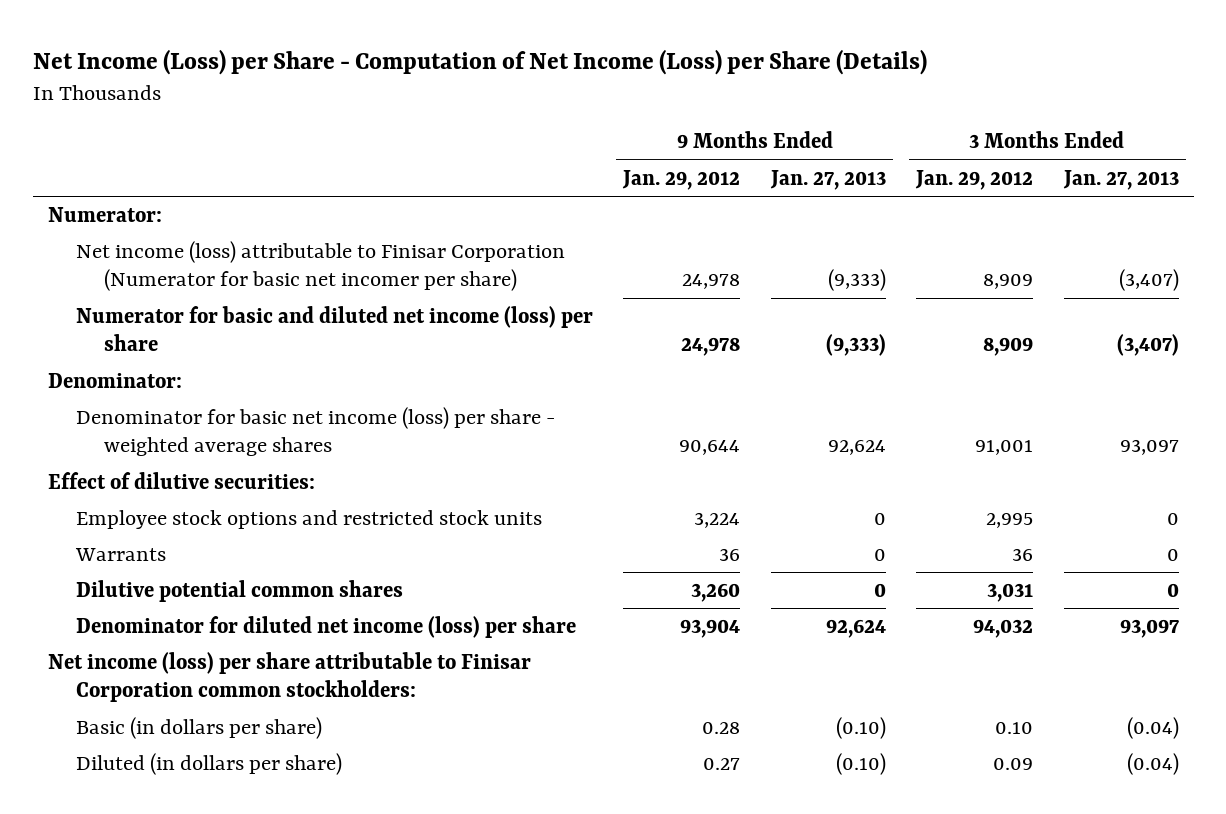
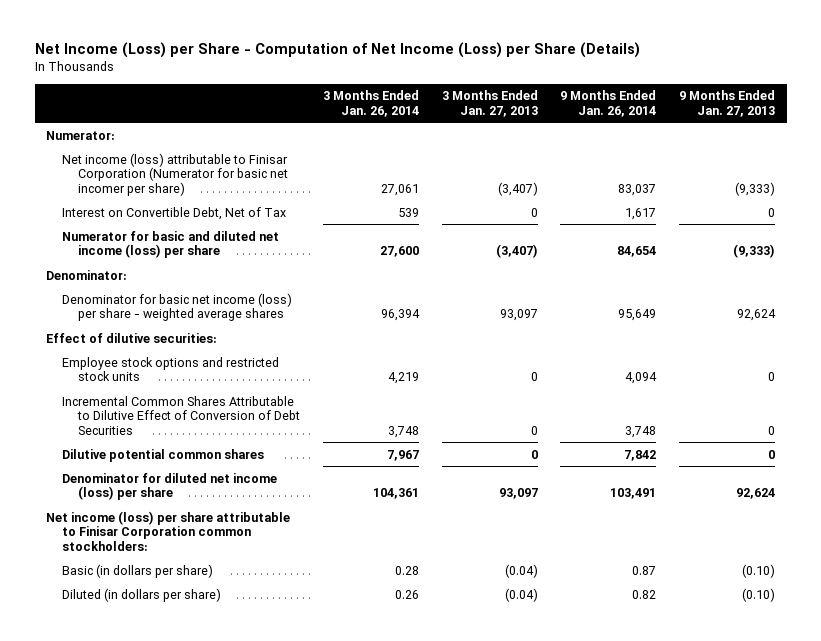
[622,169,741,190] Jan. 29, 2012 -> none
[915,169,1034,190] Jan. 29, 2012 -> none
none -> [322,90,419,117] 3 Months Ended Jan. 26, 2014
none -> [560,90,657,117] 9 Months Ended Jan. 26, 2014
none -> [62,206,287,220] Interest on Convertible Debt, Net of Tax
[74,547,166,561] Warrants -> none
none -> [62,395,301,435] Incremental Common Shares Attributable to Dilutive Effect of Conversion of Debt Securities

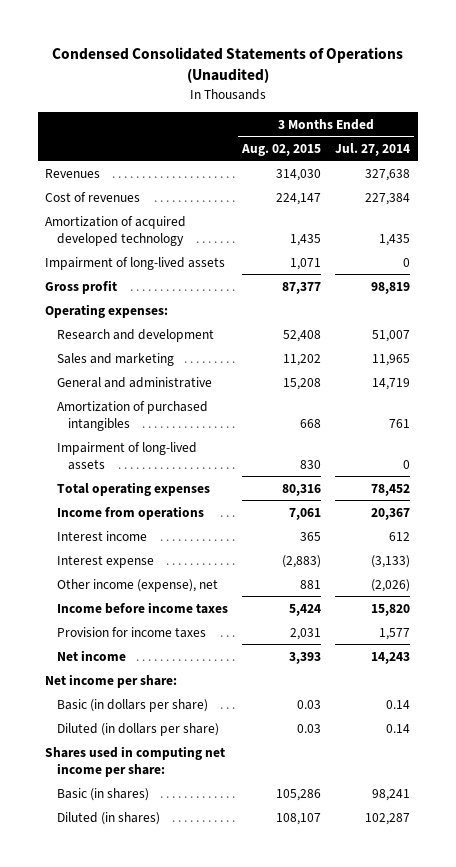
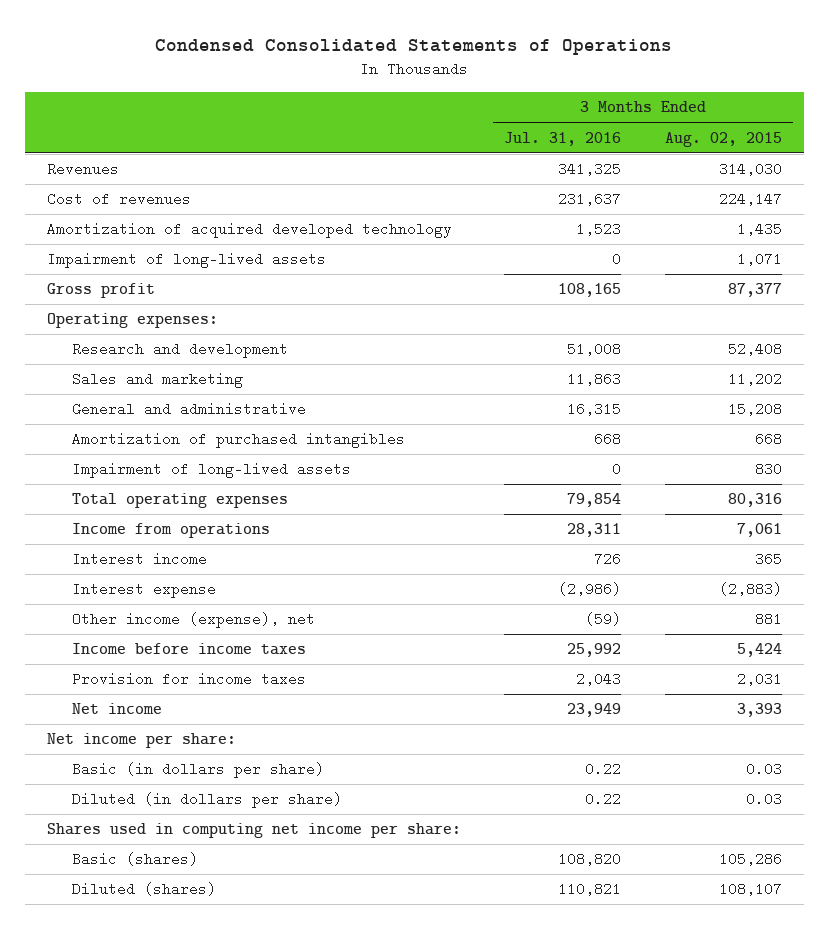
[51,47,403,84] Condensed Consolidated Statements of Operations (Unaudited) -> [155,39,673,56] Condensed Consolidated Statements of Operations
[335,142,411,156] Jul. 27, 2014 -> none
none -> [504,131,622,146] Jul. 31, 2016
[56,787,149,801] Basic (in shares) -> [71,852,198,867] Basic (shares)
[56,811,160,825] Diluted (in shares) -> [71,882,216,897] Diluted (shares)

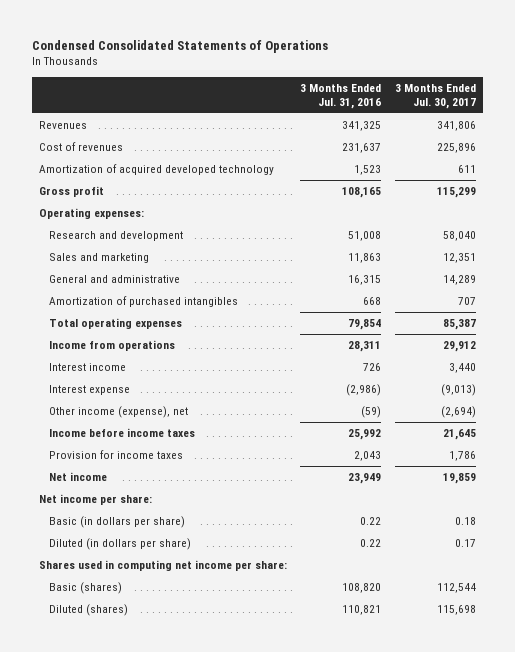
[664,131,782,147] Aug. 02, 2015 -> none
none -> [394,83,476,109] 3 Months Ended Jul. 30, 2017
[46,252,326,269] Impairment of long-lived assets -> none
[71,462,351,479] Impairment of long-lived assets -> none

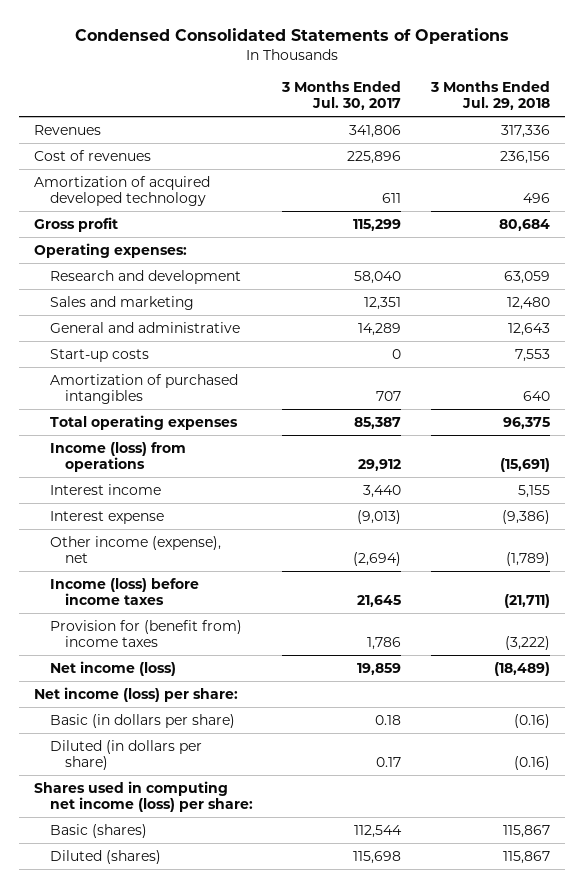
[300,83,382,109] 3 Months Ended Jul. 31, 2016 -> none
none -> [430,80,551,111] 3 Months Ended Jul. 29, 2018
none -> [49,348,149,362] Start-up costs
[48,339,175,351] Income from operations -> [49,441,186,473] Income (loss) from operations
[48,427,195,437] Income before income taxes -> [49,577,199,606] Income (loss) before income taxes
[48,449,183,459] Provision for income taxes -> [49,619,242,648] Provision for (benefit from) income taxes
[48,471,107,481] Net income -> [49,660,176,676] Net income (loss)
[38,493,152,505] Net income per share: -> [33,686,238,702] Net income (loss) per share:
[38,559,287,571] Shares used in computing net income per share: -> [33,780,253,813] Shares used in computing net income (loss) per share:

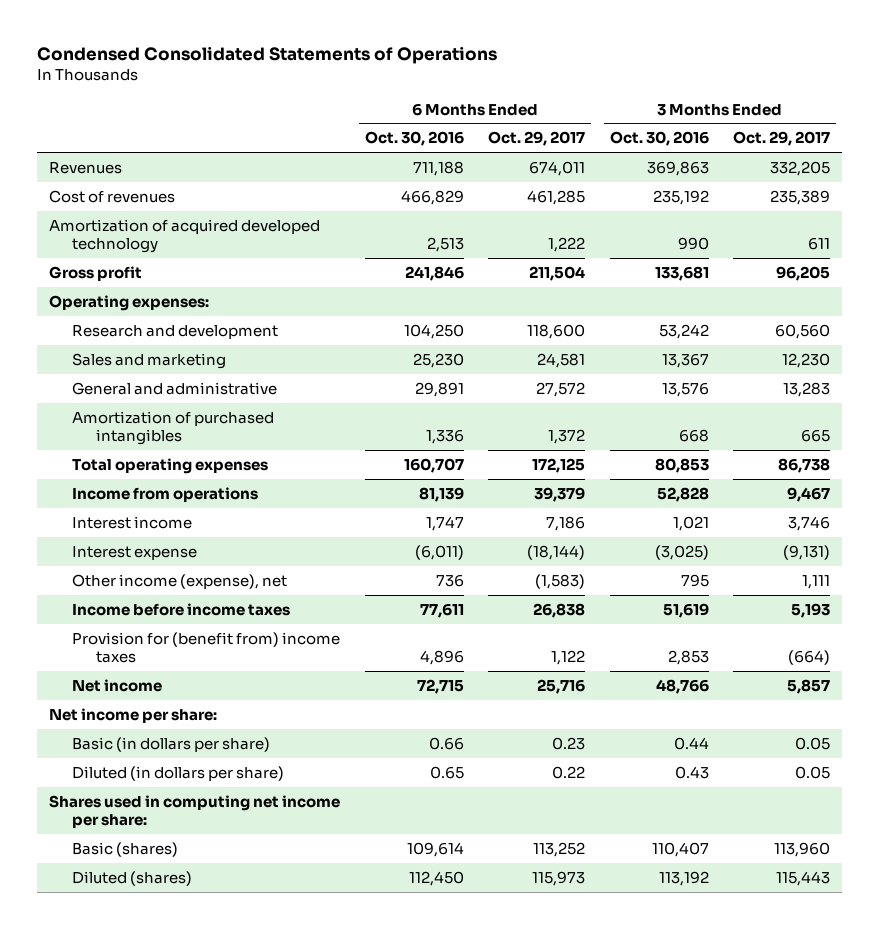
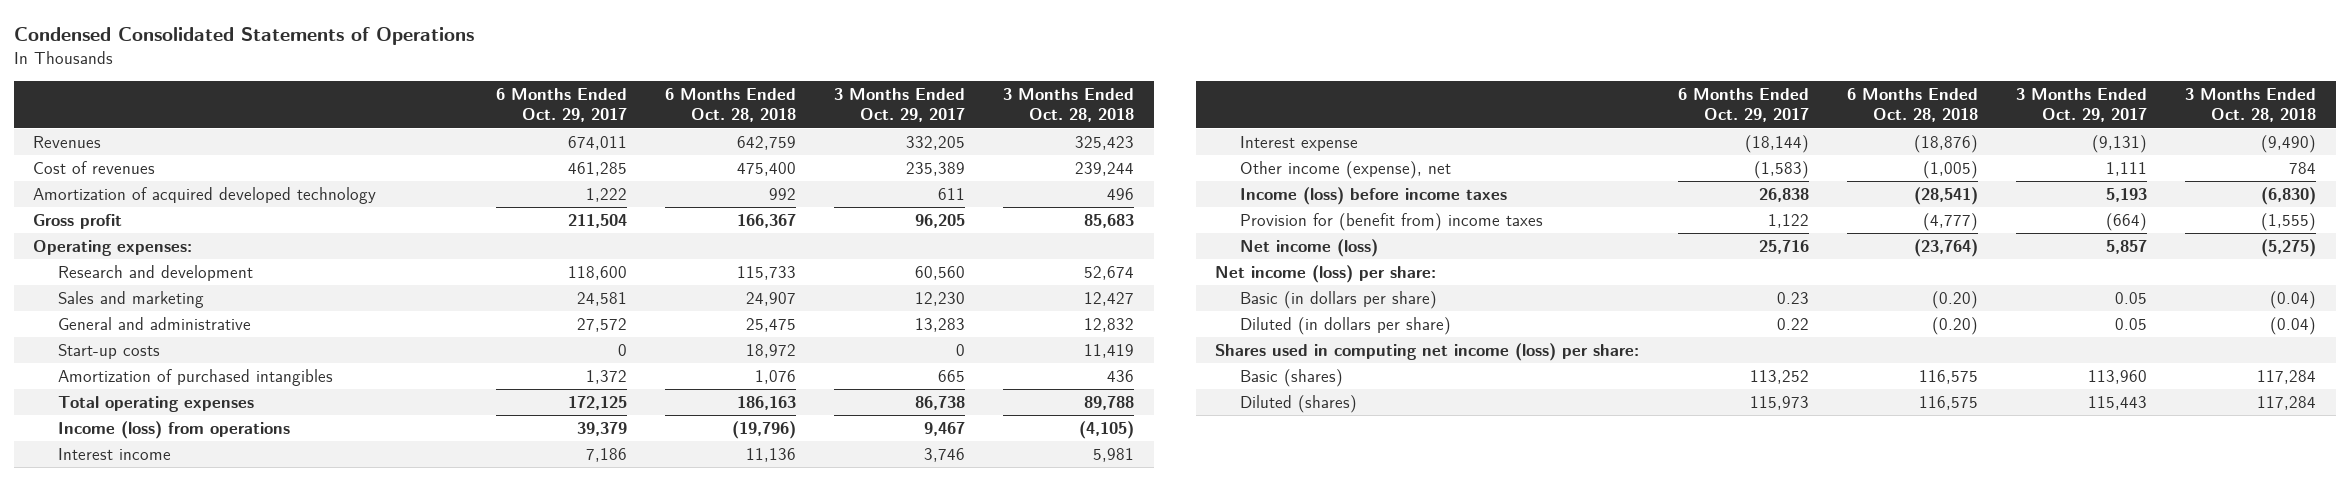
[364,131,464,147] Oct. 30, 2016 -> none
[609,131,709,147] Oct. 30, 2016 -> none
none -> [664,87,796,123] 6 Months Ended Oct. 28, 2018
none -> [1003,87,1135,123] 3 Months Ended Oct. 28, 2018
none -> [58,344,161,360] Start-up costs
[72,486,259,502] Income from operations -> [58,421,291,440] Income (loss) from operations
[72,602,291,616] Income before income taxes -> [1240,187,1508,206] Income (loss) before income taxes
[72,678,163,692] Net income -> [1240,239,1379,258] Net income (loss)
[49,707,218,723] Net income per share: -> [1215,265,1437,284] Net income (loss) per share:
[49,794,341,829] Shares used in computing net income per share: -> [1215,343,1640,362] Shares used in computing net income (loss) per share:

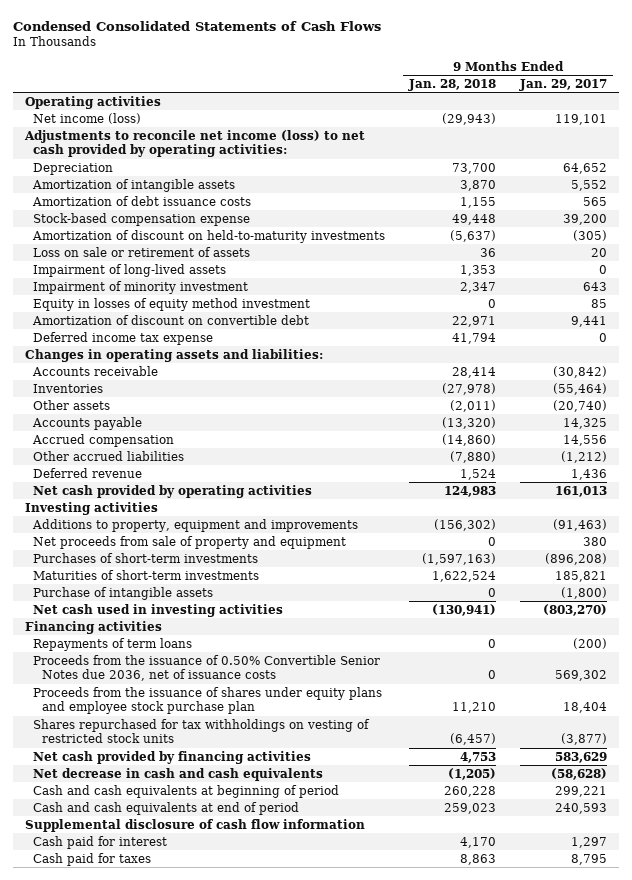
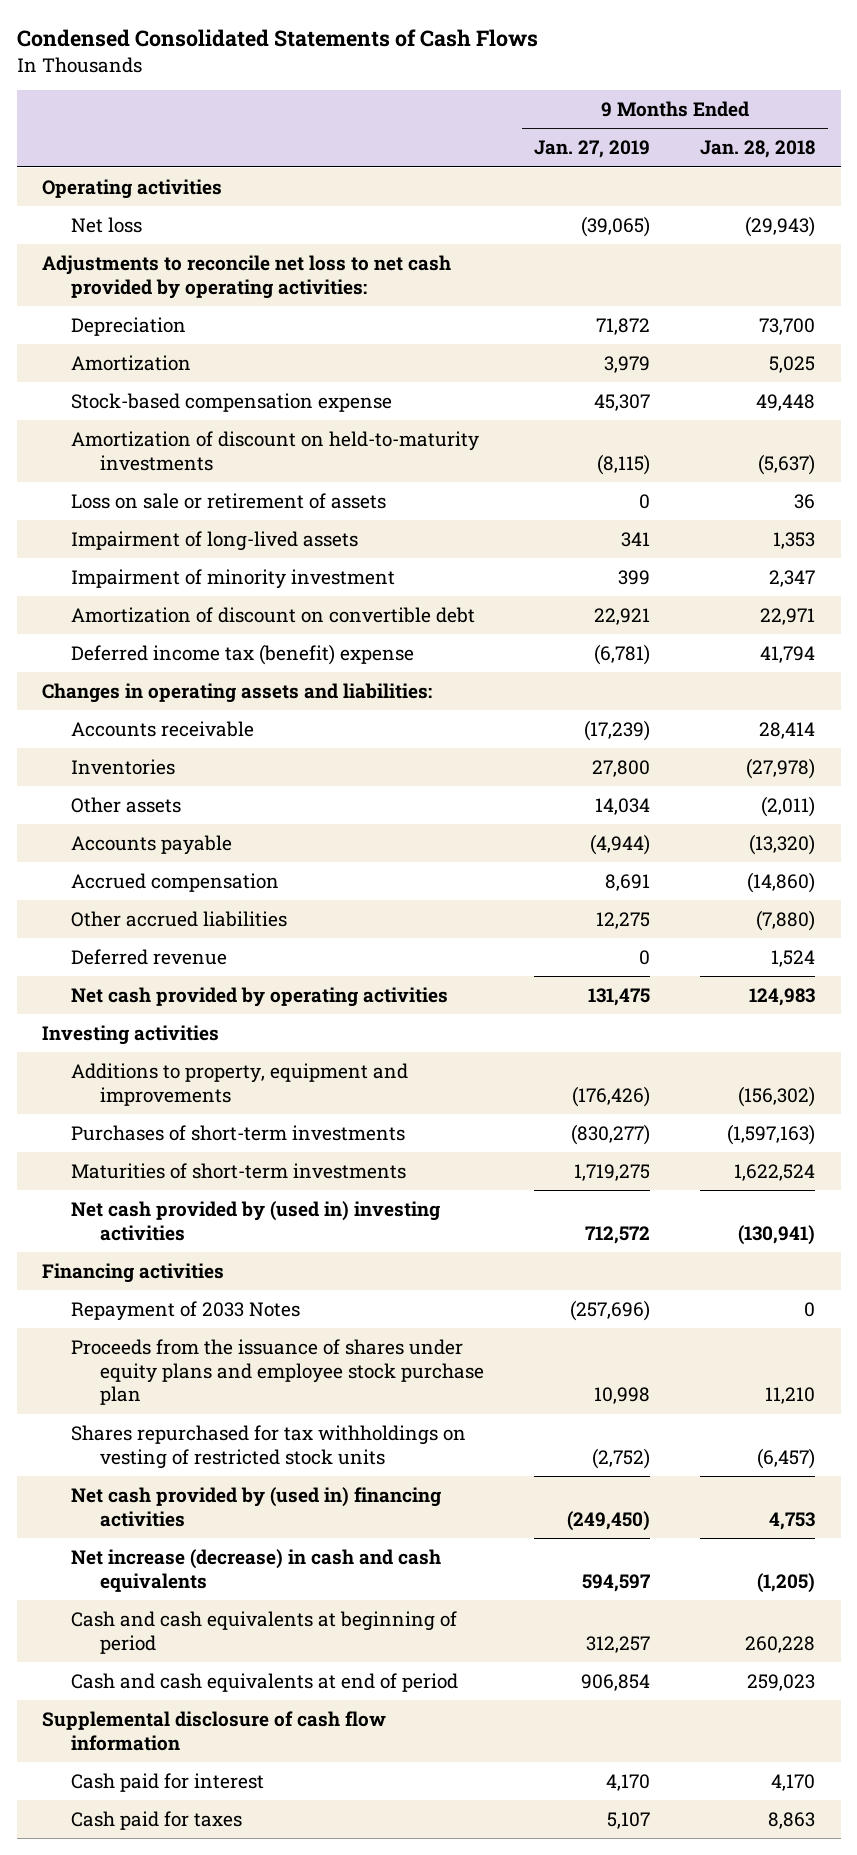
[518,78,607,91] Jan. 29, 2017 -> none
none -> [534,140,651,159] Jan. 27, 2019
[33,112,142,124] Net income (loss) -> [71,216,143,233] Net loss
[23,129,365,158] Adjustments to reconcile net income (loss) to net cash provided by operating activities: -> [42,254,452,299] Adjustments to reconcile net loss to net cash provided by operating activities:
[32,195,252,206] Amortization of debt issuance costs -> none
[32,178,236,192] Amortization of intangible assets -> [71,354,192,371] Amortization
[460,179,497,191] 3,870 -> [769,355,816,373] 5,025
[33,297,311,311] Equity in losses of equity method investment -> none
[33,331,214,345] Deferred income tax expense -> [71,643,415,665] Deferred income tax (benefit) expense
[33,535,347,549] Net proceeds from sale of property and equipment -> none
[33,586,214,600] Purchase of intangible assets -> none
[33,603,284,617] Net cash used in investing activities -> [71,1200,441,1241] Net cash provided by (used in) investing activities
[33,637,193,651] Repayments of term loans -> none
[33,654,381,682] Proceeds from the issuance of 0.50% Convertible Senior Notes due 2036, net of issuance costs -> none
none -> [71,1300,301,1321] Repayment of 2033 Notes
[33,750,312,764] Net cash provided by financing activities -> [71,1486,442,1527] Net cash provided by (used in) financing activities
[33,767,324,781] Net decrease in cash and cash equivalents -> [71,1548,442,1592] Net increase (decrease) in cash and cash equivalents

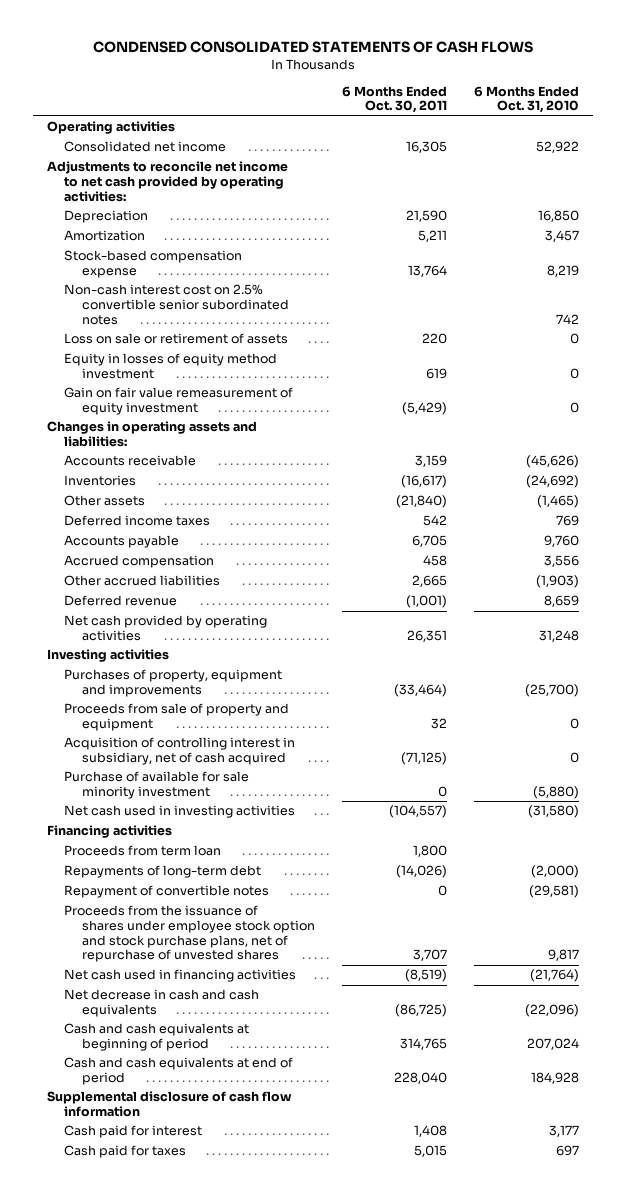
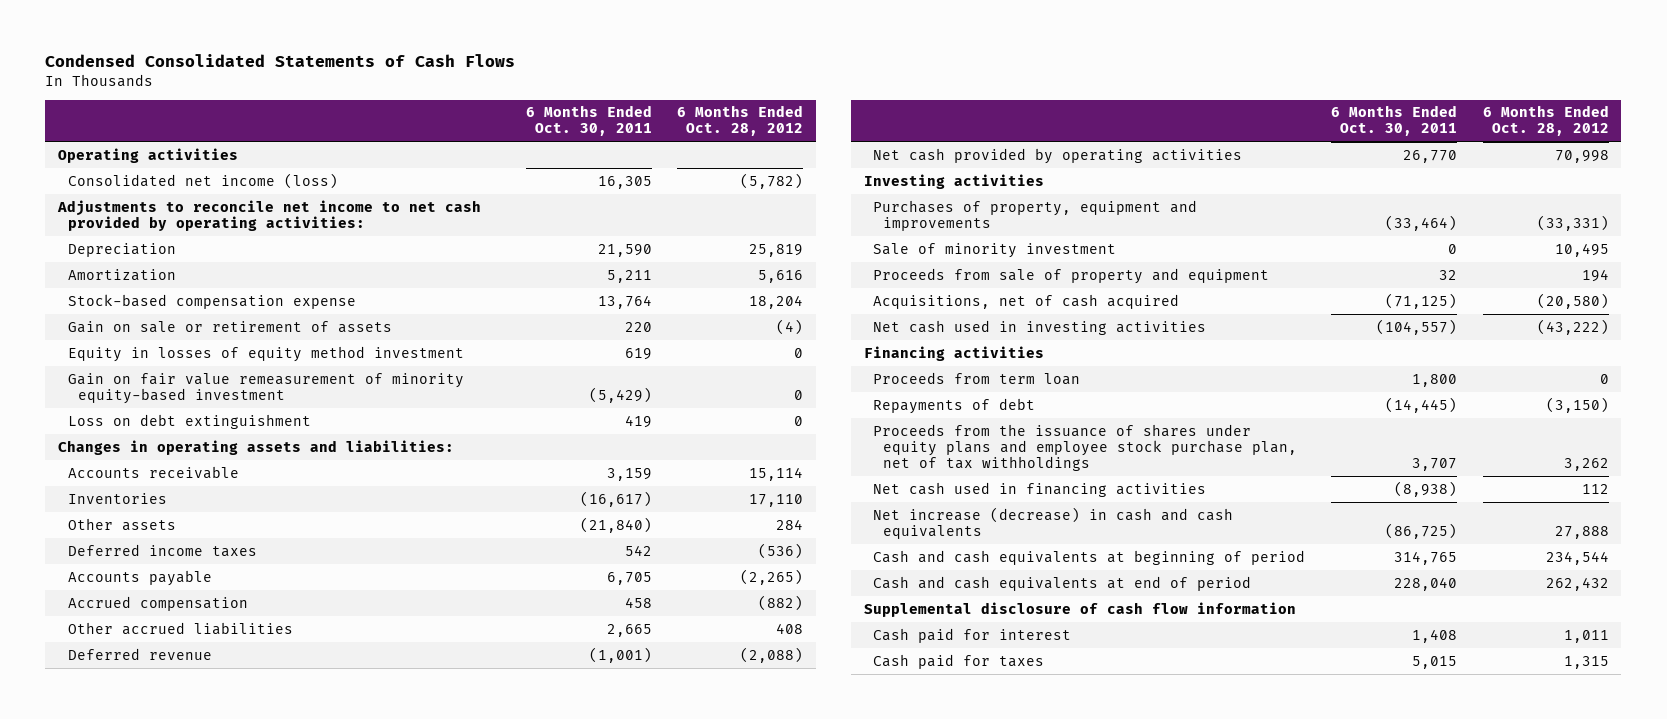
[92,41,533,54] CONDENSED CONSOLIDATED STATEMENTS OF CASH FLOWS -> [45,53,516,67] Condensed Consolidated Statements of Cash Flows
[474,85,580,114] 6 Months Ended Oct. 31, 2010 -> none
none -> [677,105,804,137] 6 Months Ended Oct. 28, 2012
[64,141,227,153] Consolidated net income -> [68,172,339,189] Consolidated net income (loss)
[64,284,290,325] Non-cash interest cost on 2.5% convertible senior subordinated notes -> none
[64,333,289,345] Loss on sale or retirement of assets -> [68,320,393,333] Gain on sale or retirement of assets
[64,387,294,416] Gain on fair value remeasurement of equity investment -> [68,372,465,404] Gain on fair value remeasurement of minority equity-based investment
none -> [68,413,312,429] Loss on debt extinguishment
[407,630,448,643] 26,351 -> [1403,149,1458,163] 26,770
none -> [873,242,1117,258] Sale of minority investment
[64,771,250,800] Purchase of available for sale minority investment -> none
[64,737,296,766] Acquisition of controlling interest in subsidiary, net of cash acquired -> [873,293,1180,309] Acquisitions, net of cash acquired
[64,885,270,899] Repayment of convertible notes -> none
[64,865,262,879] Repayments of long-term debt -> [873,397,1036,414] Repayments of debt
[396,865,448,879] (14,026) -> [1385,396,1458,413] (14,445)
[64,905,316,963] Proceeds from the issuance of shares under employee stock option and stock purchase plans, net of repurchase of unvested shares -> [873,423,1298,471] Proceeds from the issuance of shares under equity plans and employee stock purchase plan, net of tax withholdings
[405,969,448,983] (8,519) -> [1394,480,1458,497] (8,938)
[64,989,260,1018] Net decrease in cash and cash equivalents -> [873,506,1234,539] Net increase (decrease) in cash and cash equivalents

